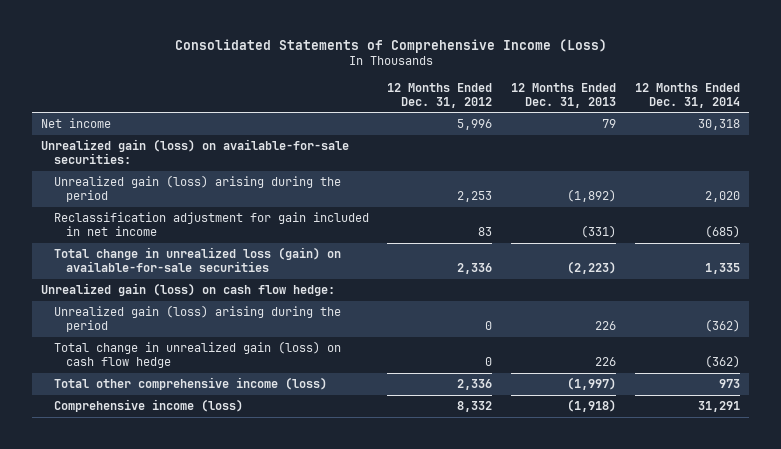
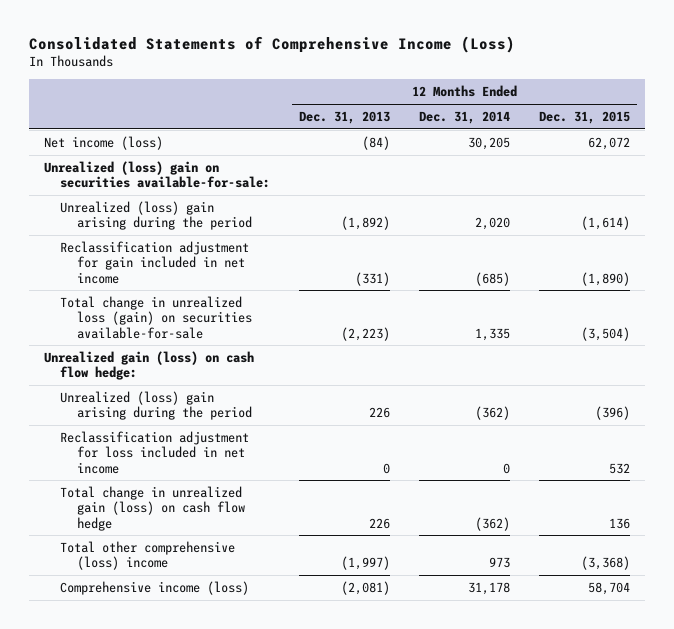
[387,82,493,108] 12 Months Ended Dec. 31, 2012 -> none
none -> [539,110,631,124] Dec. 31, 2015
[41,118,112,129] Net income -> [43,135,163,150] Net income (loss)
[602,119,617,129] 79 -> [362,135,391,150] (84)
[698,119,741,131] 30,318 -> [468,136,511,150] 30,205
[41,139,350,164] Unrealized gain (loss) on available-for-sale securities: -> [43,160,271,189] Unrealized (loss) gain on securities available-for-sale:
[53,175,341,202] Unrealized gain (loss) arising during the period -> [60,200,252,231] Unrealized (loss) gain arising during the period
[53,247,341,272] Total change in unrealized loss (gain) on available-for-sale securities -> [60,295,252,339] Total change in unrealized loss (gain) on securities available-for-sale
[53,305,341,332] Unrealized gain (loss) arising during the period -> [60,390,252,421] Unrealized (loss) gain arising during the period
none -> [60,430,250,474] Reclassification adjustment for loss included in net income
[53,377,327,391] Total other comprehensive income (loss) -> [60,540,236,571] Total other comprehensive (loss) income
[567,399,617,413] (1,918) -> [341,580,391,595] (2,081)
[698,401,741,413] 31,291 -> [468,581,511,595] 31,178

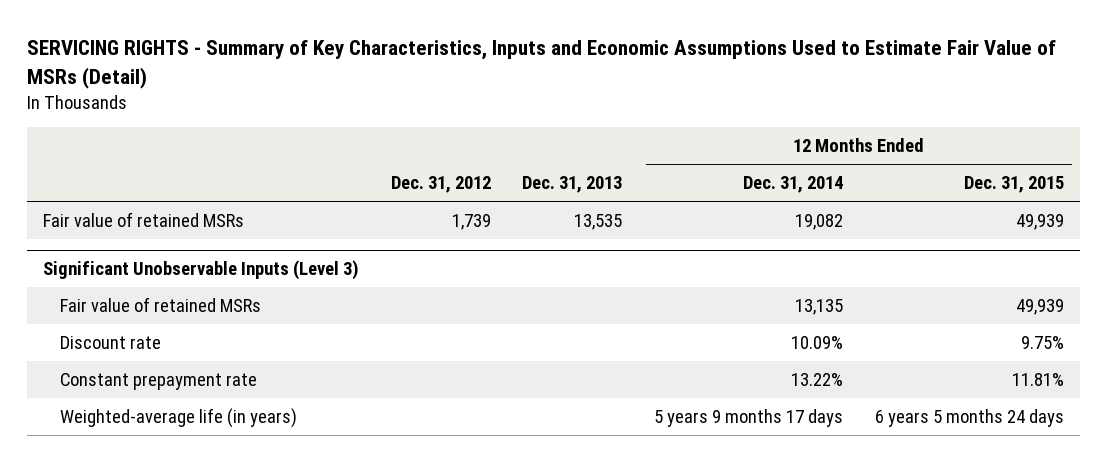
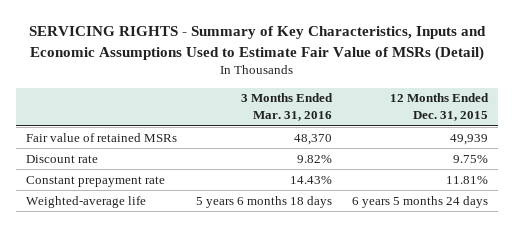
[390,176,491,194] Dec. 31, 2012 -> none
[522,176,623,194] Dec. 31, 2013 -> none
[743,176,844,194] Dec. 31, 2014 -> none
none -> [241,93,334,122] 3 Months Ended Mar. 31, 2016
[42,260,359,281] Significant Unobservable Inputs (Level 3) -> none
[60,297,262,313] Fair value of retained MSRs -> none
[60,408,298,429] Weighted-average life (in years) -> [25,195,146,208] Weighted-average life

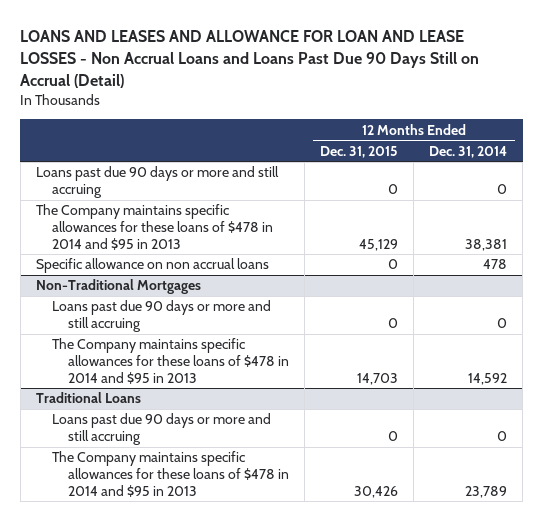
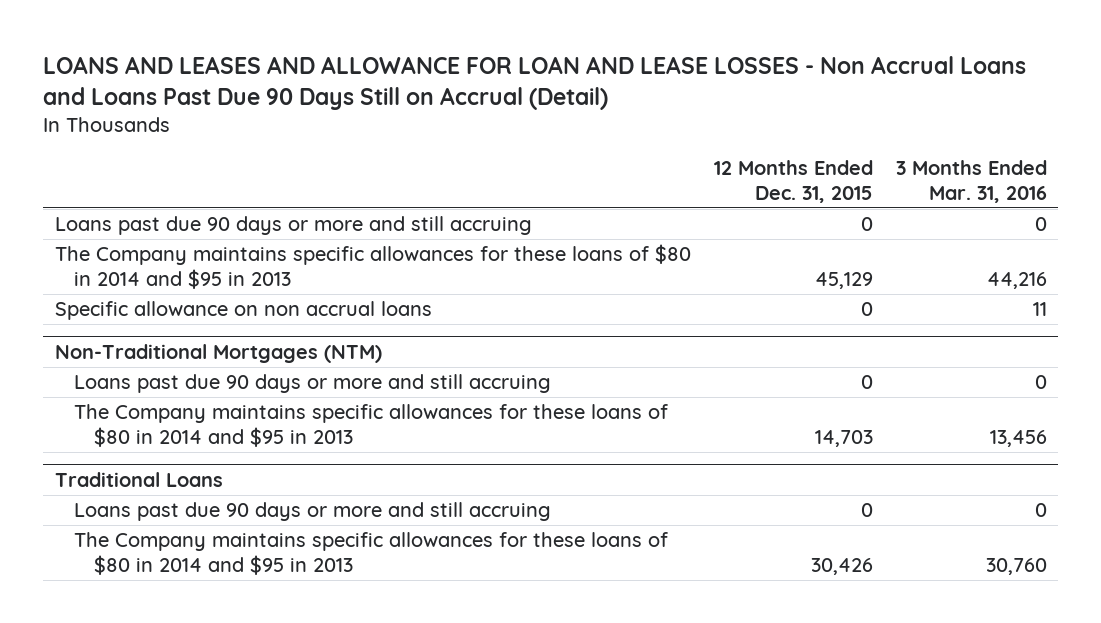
[429,145,508,158] Dec. 31, 2014 -> none
none -> [895,159,1047,203] 3 Months Ended Mar. 31, 2016
[35,204,274,250] The Company maintains specific allowances for these loans of $478 in 2014 and $95 in 2013 -> [54,244,691,290] The Company maintains specific allowances for these loans of $80 in 2014 and $95 in 2013
[35,279,201,295] Non-Traditional Mortgages -> [54,343,382,363] Non-Traditional Mortgages (NTM)
[52,338,290,384] The Company maintains specific allowances for these loans of $478 in 2014 and $95 in 2013 -> [74,404,669,448] The Company maintains specific allowances for these loans of $80 in 2014 and $95 in 2013
[52,451,290,497] The Company maintains specific allowances for these loans of $478 in 2014 and $95 in 2013 -> [74,532,669,576] The Company maintains specific allowances for these loans of $80 in 2014 and $95 in 2013

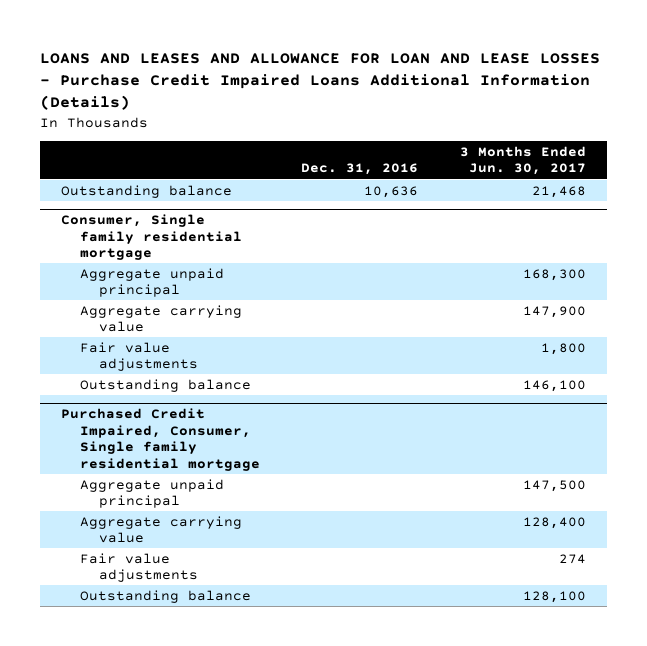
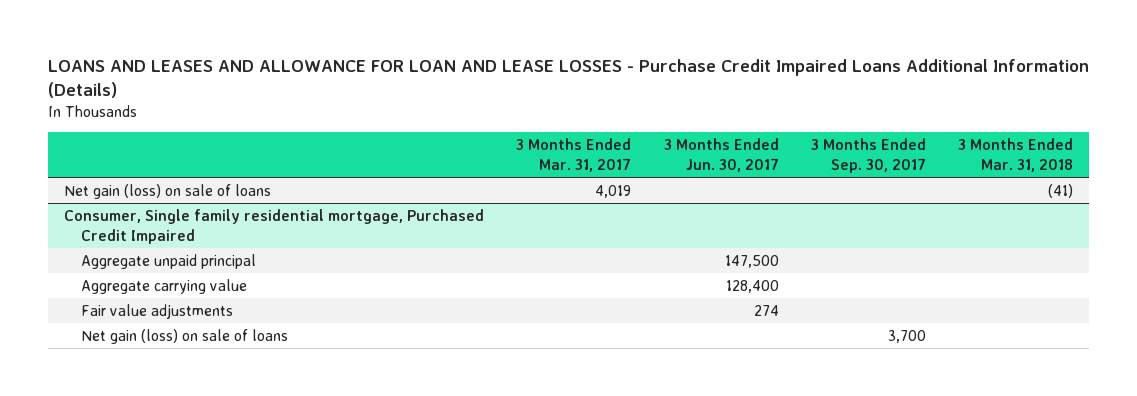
[301,163,419,176] Dec. 31, 2016 -> none
none -> [516,138,632,173] 3 Months Ended Mar. 31, 2017
none -> [810,138,926,174] 3 Months Ended Sep. 30, 2017
none -> [958,138,1074,173] 3 Months Ended Mar. 31, 2018
[60,184,232,198] Outstanding balance -> none
[60,213,243,261] Consumer, Single family residential mortgage -> none
[80,267,225,298] Aggregate unpaid principal -> none
[80,304,243,333] Aggregate carrying value -> none
[80,341,199,372] Fair value adjustments -> none
[80,378,252,392] Outstanding balance -> none
none -> [64,183,272,199] Net gain (loss) on sale of loans
[60,407,261,472] Purchased Credit Impaired, Consumer, Single family residential mortgage -> [64,208,485,244] Consumer, Single family residential mortgage, Purchased Credit Impaired
[80,589,252,603] Outstanding balance -> none
none -> [81,328,289,344] Net gain (loss) on sale of loans

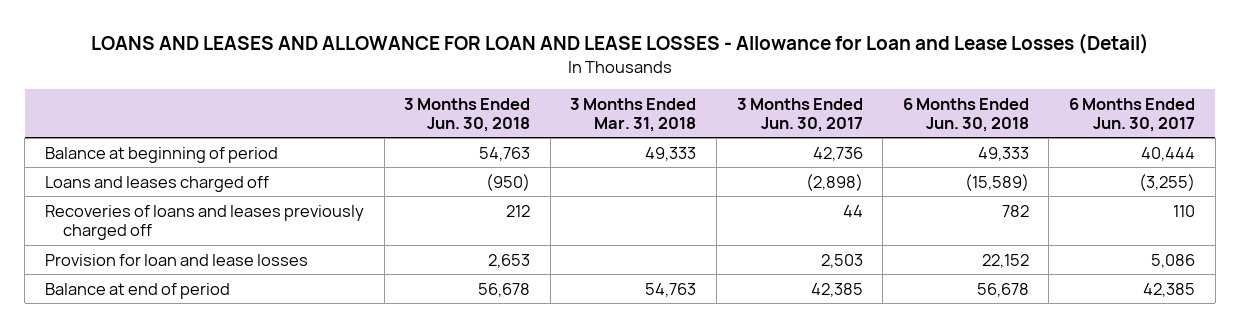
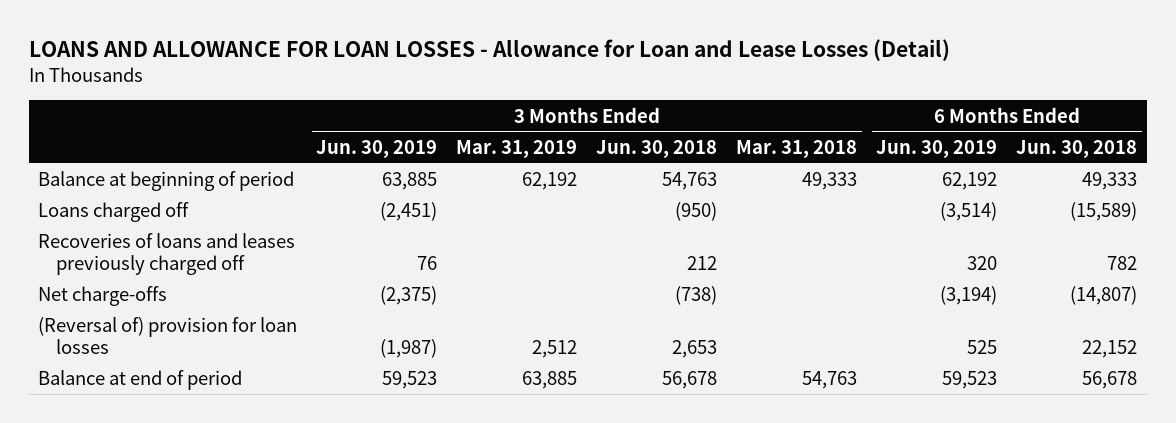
[91,33,1150,55] LOANS AND LEASES AND ALLOWANCE FOR LOAN AND LEASE LOSSES - Allowance for Loan and Lease Losses (Detail) -> [28,39,950,62] LOANS AND ALLOWANCE FOR LOAN LOSSES - Allowance for Loan and Lease Losses (Detail)
[736,97,863,132] 3 Months Ended Jun. 30, 2017 -> none
[1069,97,1196,132] 6 Months Ended Jun. 30, 2017 -> none
none -> [316,139,438,158] Jun. 30, 2019
none -> [456,139,578,158] Mar. 31, 2019
none -> [876,139,998,158] Jun. 30, 2019
[44,175,269,192] Loans and leases charged off -> [38,202,190,223] Loans charged off
none -> [38,286,168,307] Net charge-offs
[44,253,308,266] Provision for loan and lease losses -> [38,317,298,354] (Reversal of) provision for loan losses

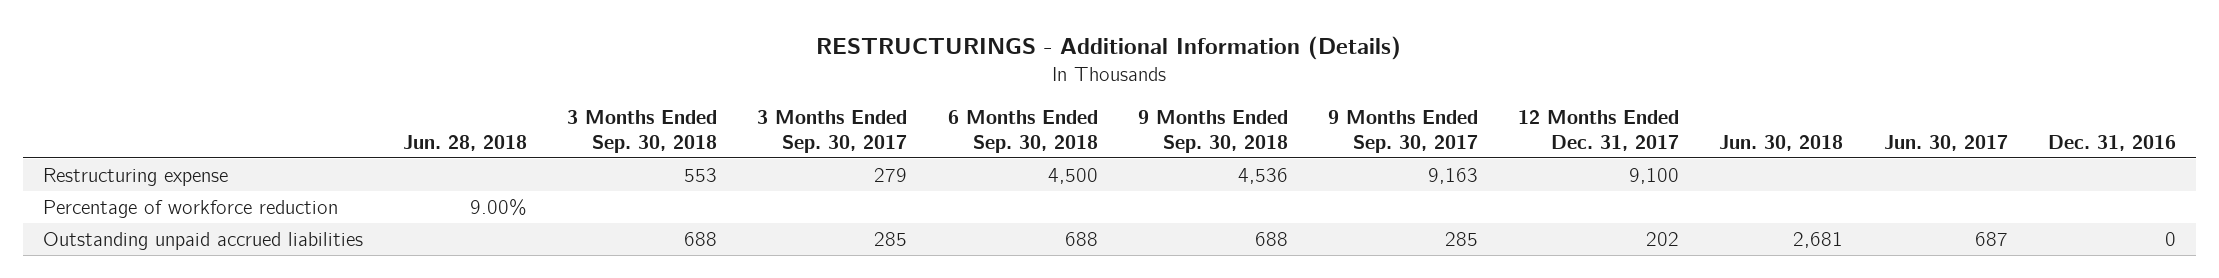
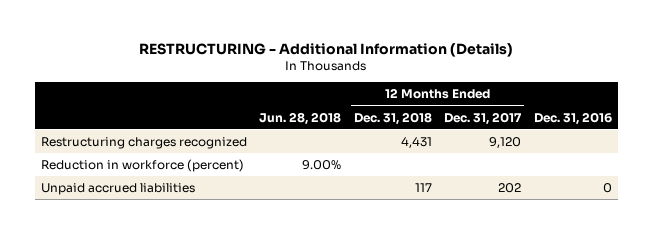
[816,35,1402,60] RESTRUCTURINGS - Additional Information (Details) -> [139,42,514,57] RESTRUCTURING - Additional Information (Details)
[567,109,718,153] 3 Months Ended Sep. 30, 2018 -> none
[757,109,908,153] 3 Months Ended Sep. 30, 2017 -> none
[947,109,1098,153] 6 Months Ended Sep. 30, 2018 -> none
[1137,109,1288,153] 9 Months Ended Sep. 30, 2018 -> none
[1328,109,1479,153] 9 Months Ended Sep. 30, 2017 -> none
[1719,134,1844,151] Jun. 30, 2018 -> none
[1883,134,2008,151] Jun. 30, 2017 -> none
none -> [353,111,432,125] Dec. 31, 2018
[42,167,228,186] Restructuring expense -> [41,137,248,150] Restructuring charges recognized
[1629,167,1680,184] 9,100 -> [489,137,522,149] 9,120
[42,199,338,218] Percentage of workforce reduction -> [41,159,245,173] Reduction in workforce (percent)
[42,231,363,250] Outstanding unpaid accrued liabilities -> [41,183,196,196] Unpaid accrued liabilities

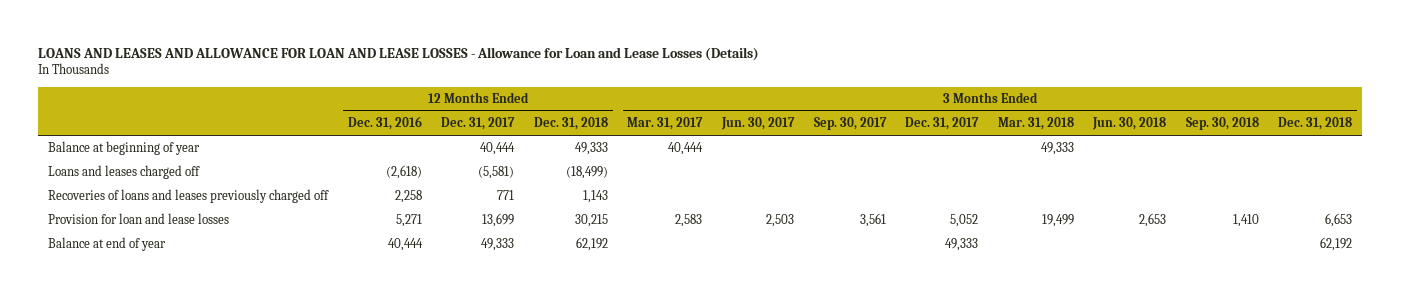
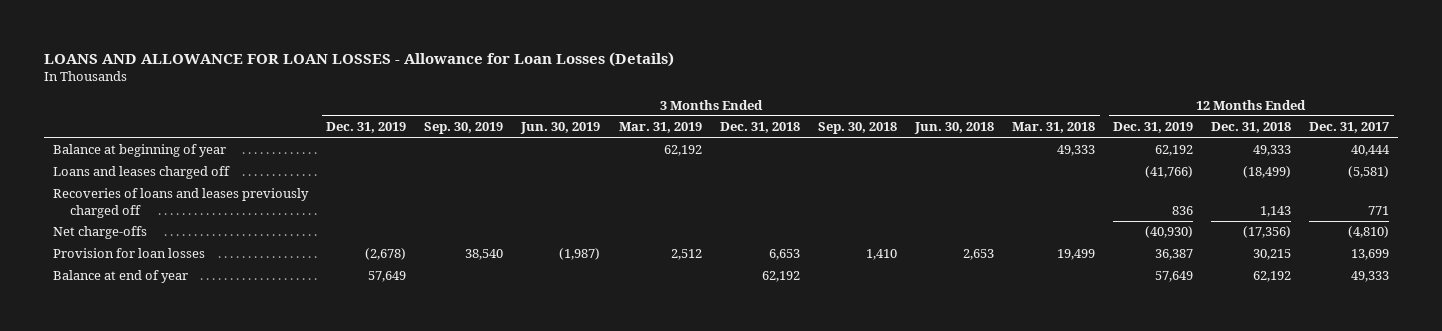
[38,46,760,61] LOANS AND LEASES AND ALLOWANCE FOR LOAN AND LEASE LOSSES - Allowance for Loan and Lease Losses (Details) -> [43,51,674,67] LOANS AND ALLOWANCE FOR LOAN LOSSES - Allowance for Loan Losses (Details)
[347,116,422,131] Dec. 31, 2016 -> none
[627,117,704,131] Mar. 31, 2017 -> none
[721,117,796,131] Jun. 30, 2017 -> none
[813,117,887,131] Sep. 30, 2017 -> none
[905,117,980,131] Dec. 31, 2017 -> none
none -> [326,122,407,134] Dec. 31, 2019
none -> [424,122,504,135] Sep. 30, 2019
none -> [520,122,601,135] Jun. 30, 2019
none -> [618,122,702,134] Mar. 31, 2019
none -> [1113,122,1194,134] Dec. 31, 2019
none -> [53,226,148,240] Net charge-offs
[48,213,230,225] Provision for loan and lease losses -> [53,248,206,259] Provision for loan losses

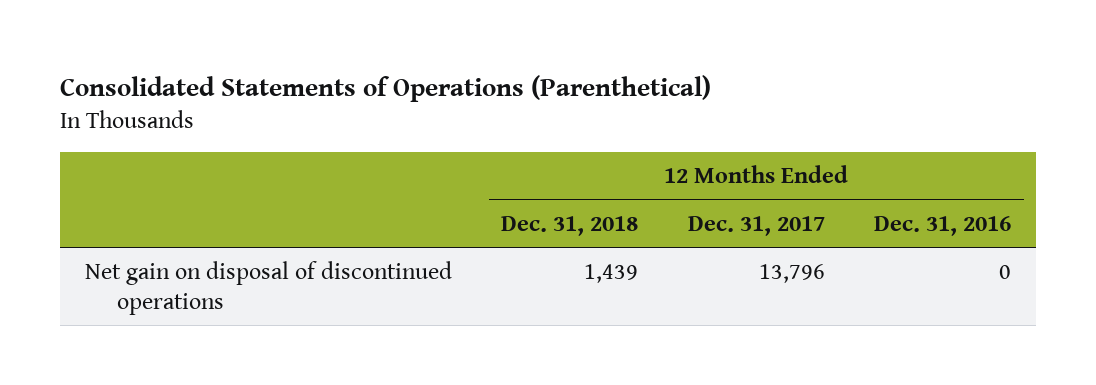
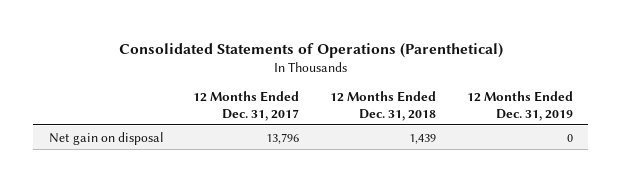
[874,215,1012,236] Dec. 31, 2016 -> none
none -> [466,90,573,121] 12 Months Ended Dec. 31, 2019
[84,261,452,315] Net gain on disposal of discontinued operations -> [48,131,163,145] Net gain on disposal

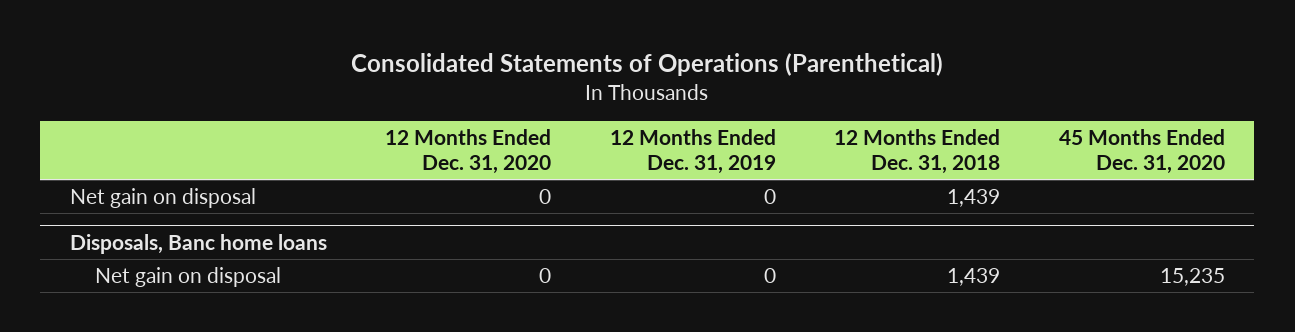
[193,90,300,121] 12 Months Ended Dec. 31, 2017 -> none
none -> [385,128,552,175] 12 Months Ended Dec. 31, 2020
none -> [1058,128,1225,175] 45 Months Ended Dec. 31, 2020
none -> [69,233,327,254] Disposals, Banc home loans
none -> [94,266,281,287] Net gain on disposal

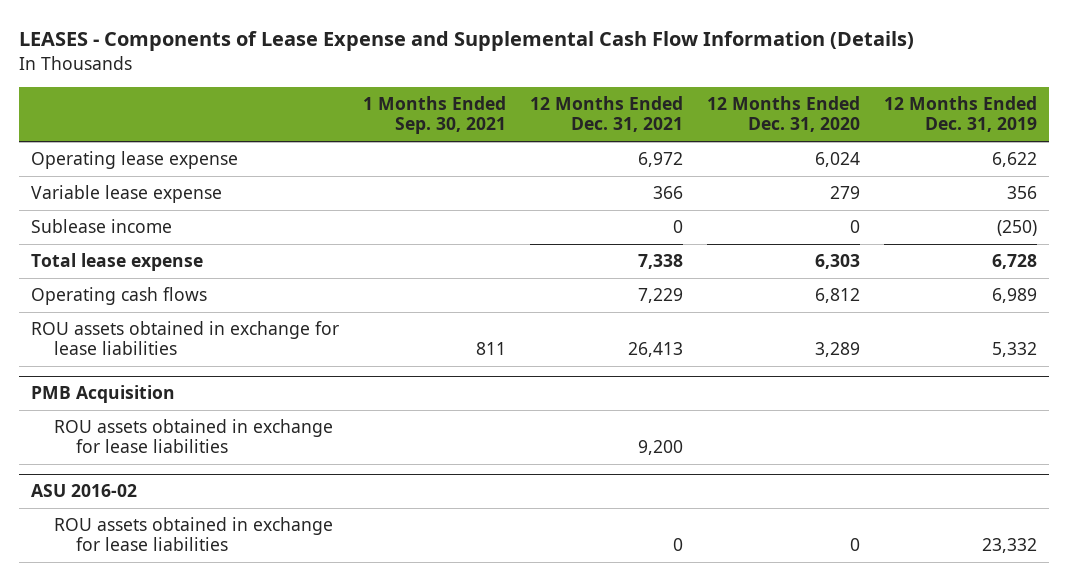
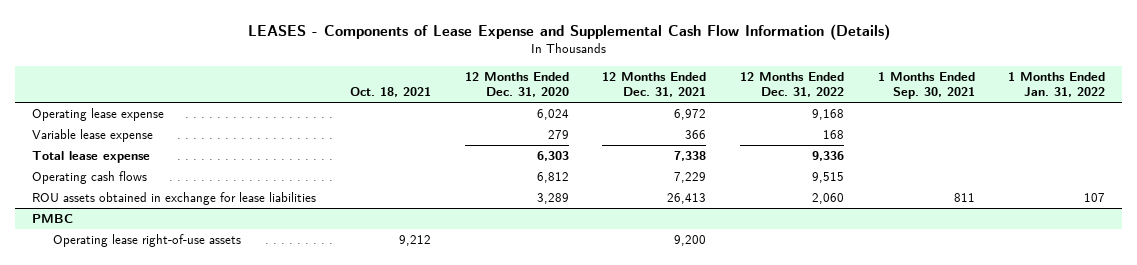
[884,96,1038,133] 12 Months Ended Dec. 31, 2019 -> none
none -> [349,87,431,98] Oct. 18, 2021
none -> [739,72,844,98] 12 Months Ended Dec. 31, 2022
none -> [1008,72,1106,98] 1 Months Ended Jan. 31, 2022
[31,219,173,234] Sublease income -> none
[31,385,176,404] PMB Acquisition -> none
[53,419,333,454] ROU assets obtained in exchange for lease liabilities -> none
[31,484,138,498] ASU 2016-02 -> none
[53,517,333,552] ROU assets obtained in exchange for lease liabilities -> none
none -> [32,214,74,224] PMBC
none -> [52,234,241,248] Operating lease right-of-use assets

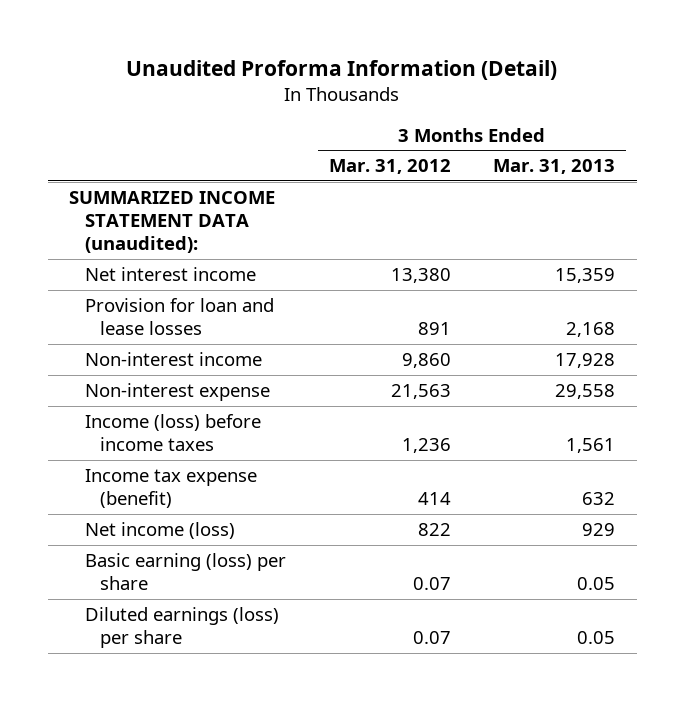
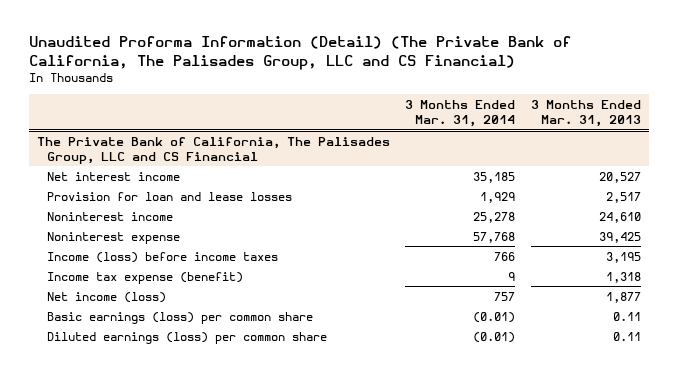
[126,60,558,81] Unaudited Proforma Information (Detail) -> [28,36,571,71] Unaudited Proforma Information (Detail) (The Private Bank of California, The Palisades Group, LLC and CS Financial)
[328,159,451,175] Mar. 31, 2012 -> none
none -> [405,100,516,128] 3 Months Ended Mar. 31, 2014
[69,190,276,253] SUMMARIZED INCOME STATEMENT DATA (unaudited): -> none
none -> [36,136,390,164] The Private Bank of California, The Palisades Group, LLC and CS Financial
[555,267,616,283] 15,359 -> [598,171,641,183] 20,527
[566,321,616,337] 2,168 -> [605,191,641,203] 2,517
[84,351,262,366] Non-interest income -> [46,211,173,221] Noninterest income
[555,352,616,368] 17,928 -> [598,211,641,223] 24,610
[84,382,270,401] Non-interest expense -> [46,231,180,244] Noninterest expense
[555,383,616,399] 29,558 -> [598,231,641,243] 39,425
[566,437,616,453] 1,561 -> [605,251,641,263] 3,195
[582,491,616,505] 632 -> [605,271,641,283] 1,318
[582,522,616,536] 929 -> [605,291,641,303] 1,877
[84,552,286,590] Basic earning (loss) per share -> [46,311,313,324] Basic earnings (loss) per common share
[577,576,616,590] 0.05 -> [612,311,641,321] 0.11
[84,606,279,648] Diluted earnings (loss) per share -> [46,331,327,344] Diluted earnings (loss) per common share
[577,630,616,644] 0.05 -> [612,331,641,341] 0.11

